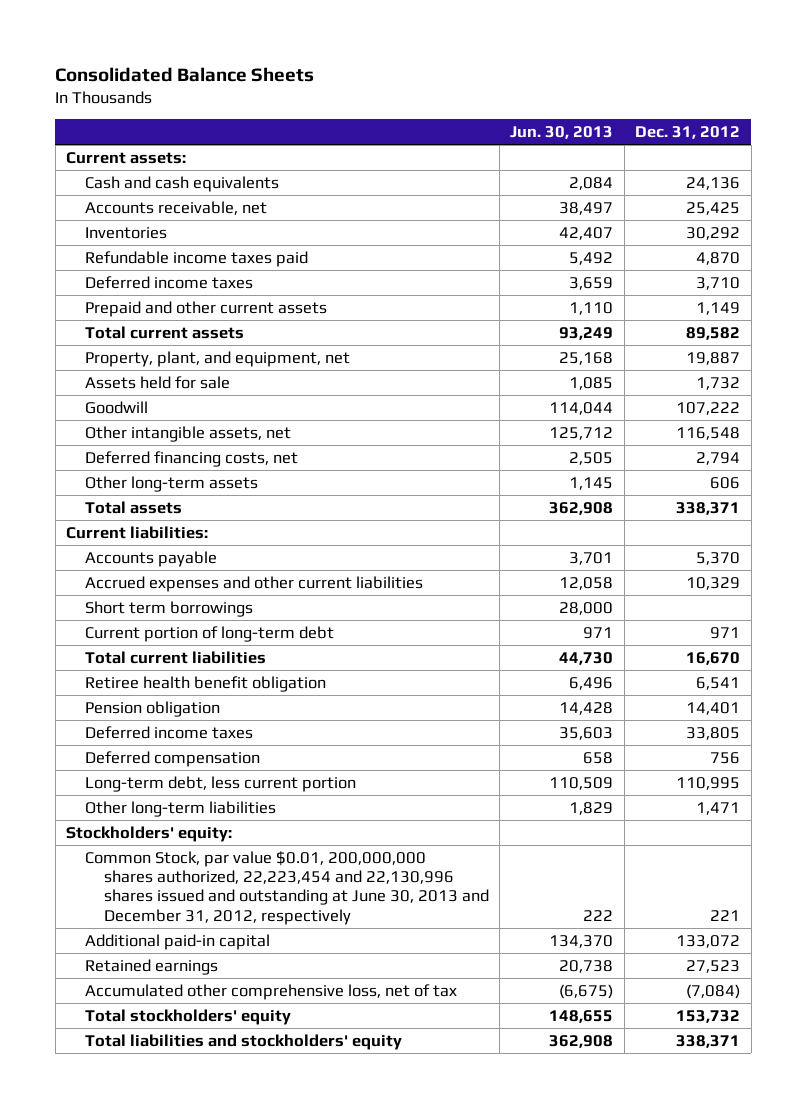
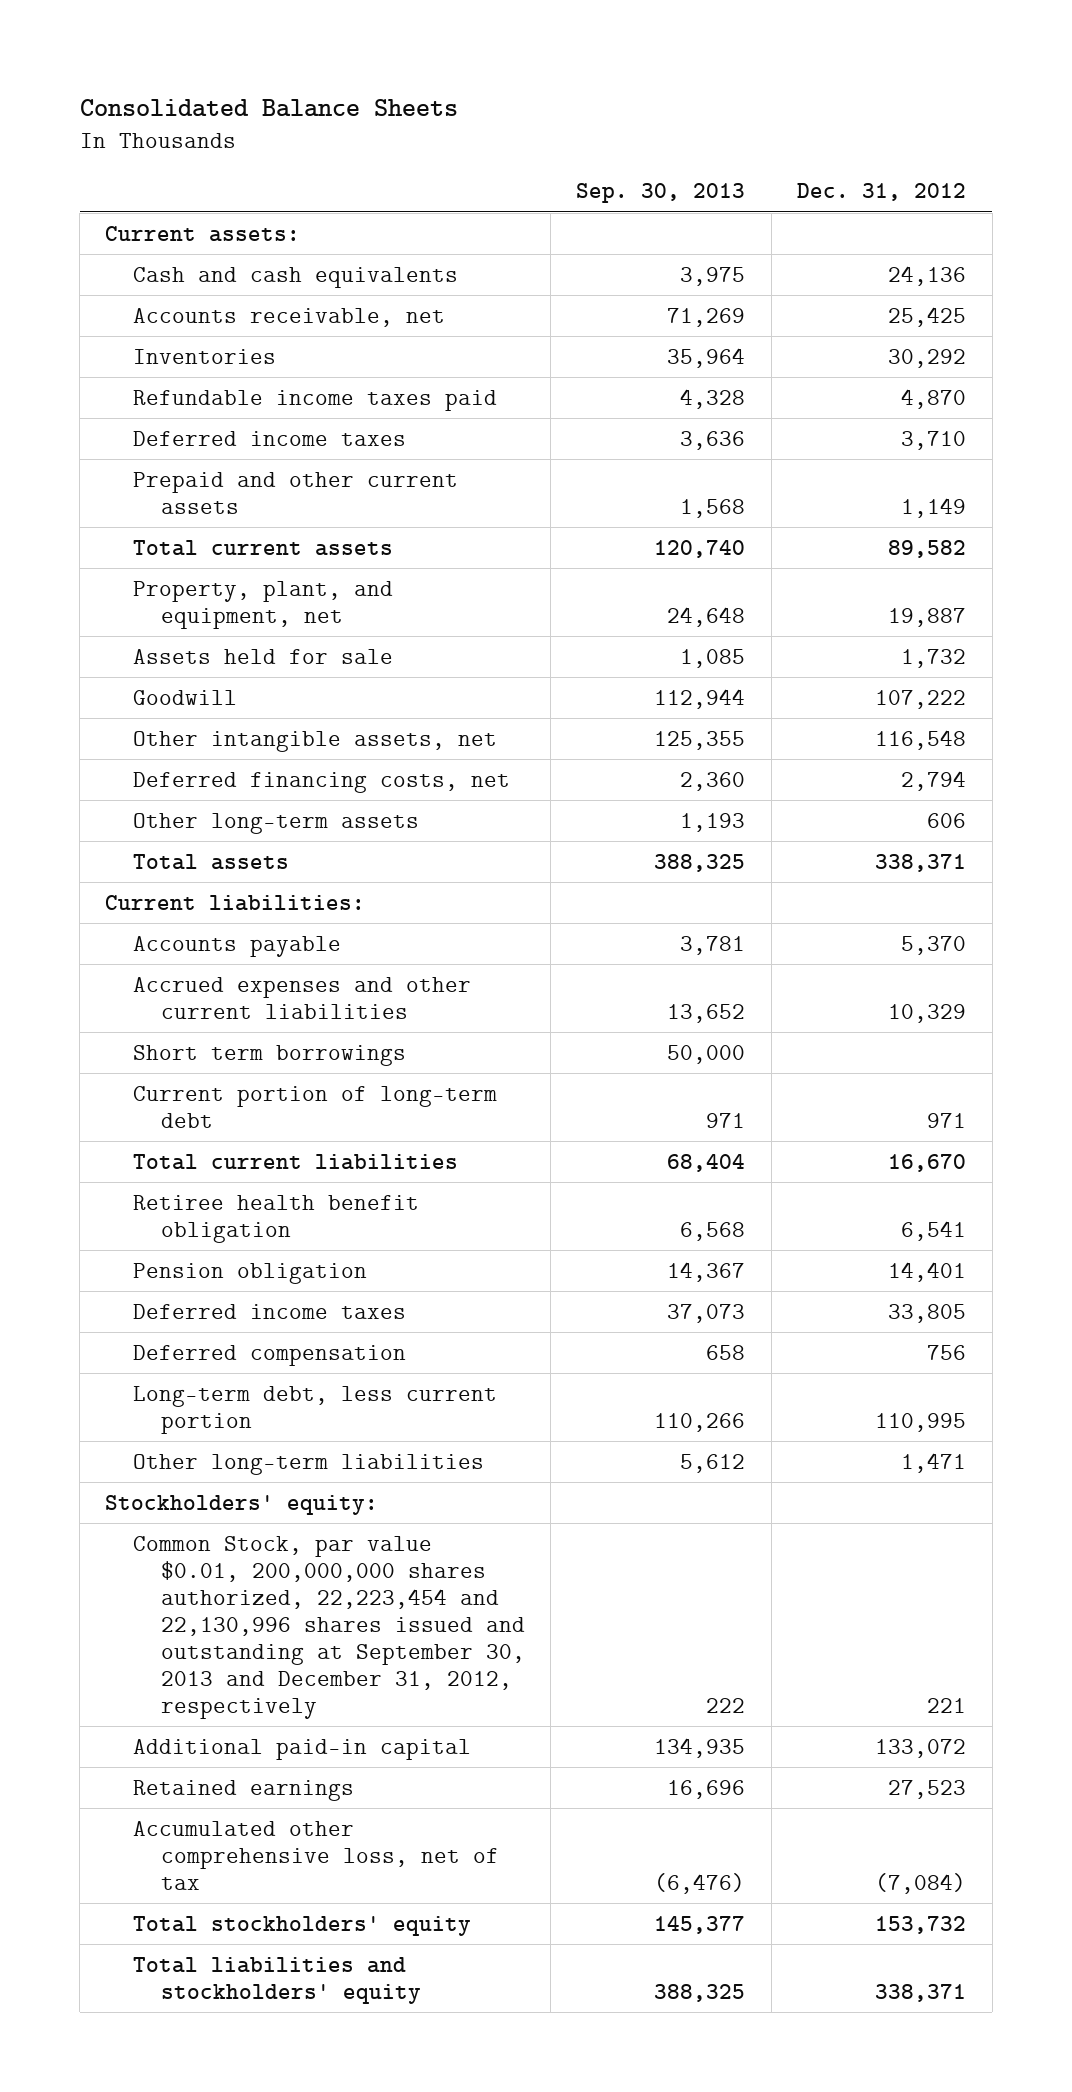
[510,126,614,140] Jun. 30, 2013 -> none
none -> [576,183,746,204] Sep. 30, 2013
[84,850,489,925] Common Stock, par value $0.01, 200,000,000 shares authorized, 22,223,454 and 22,130,996 shares issued and outstanding at June 30, 2013 and December 31, 2012, respectively -> [133,1535,525,1719] Common Stock, par value $0.01, 200,000,000 shares authorized, 22,223,454 and 22,130,996 shares issued and outstanding at September 30, 2013 and December 31, 2012, respectively

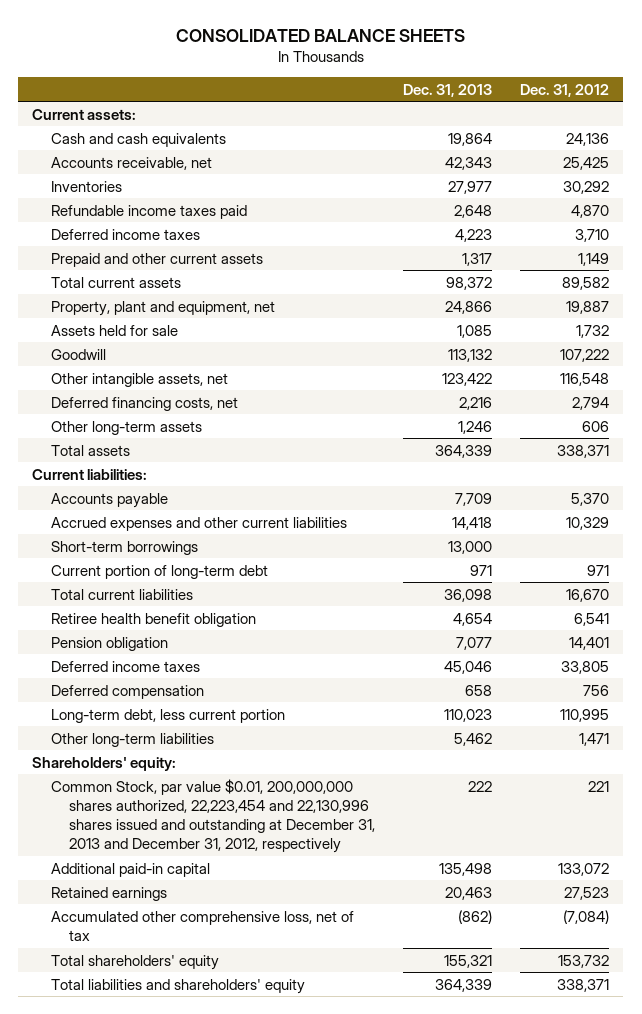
[79,98,458,117] Consolidated Balance Sheets -> [175,28,465,42] CONSOLIDATED BALANCE SHEETS
[576,183,746,204] Sep. 30, 2013 -> none
none -> [403,83,493,97] Dec. 31, 2013
[133,580,394,629] Property, plant, and equipment, net -> [50,300,275,316] Property, plant and equipment, net
[133,1044,407,1066] Short term borrowings -> [50,540,198,555] Short-term borrowings
[105,1494,379,1515] Stockholders' equity: -> [32,756,177,771] Shareholders' equity:
[133,1535,525,1719] Common Stock, par value $0.01, 200,000,000 shares authorized, 22,223,454 and 22,130,996 shares issued and outstanding at September 30, 2013 and December 31, 2012, respectively -> [50,778,376,854] Common Stock, par value $0.01, 200,000,000 shares authorized, 22,223,454 and 22,130,996 shares issued and outstanding at December 31, 2013 and December 31, 2012, respectively
[133,1915,472,1936] Total stockholders' equity -> [50,954,219,970] Total shareholders' equity
[133,1956,421,2004] Total liabilities and stockholders' equity -> [50,978,305,994] Total liabilities and shareholders' equity

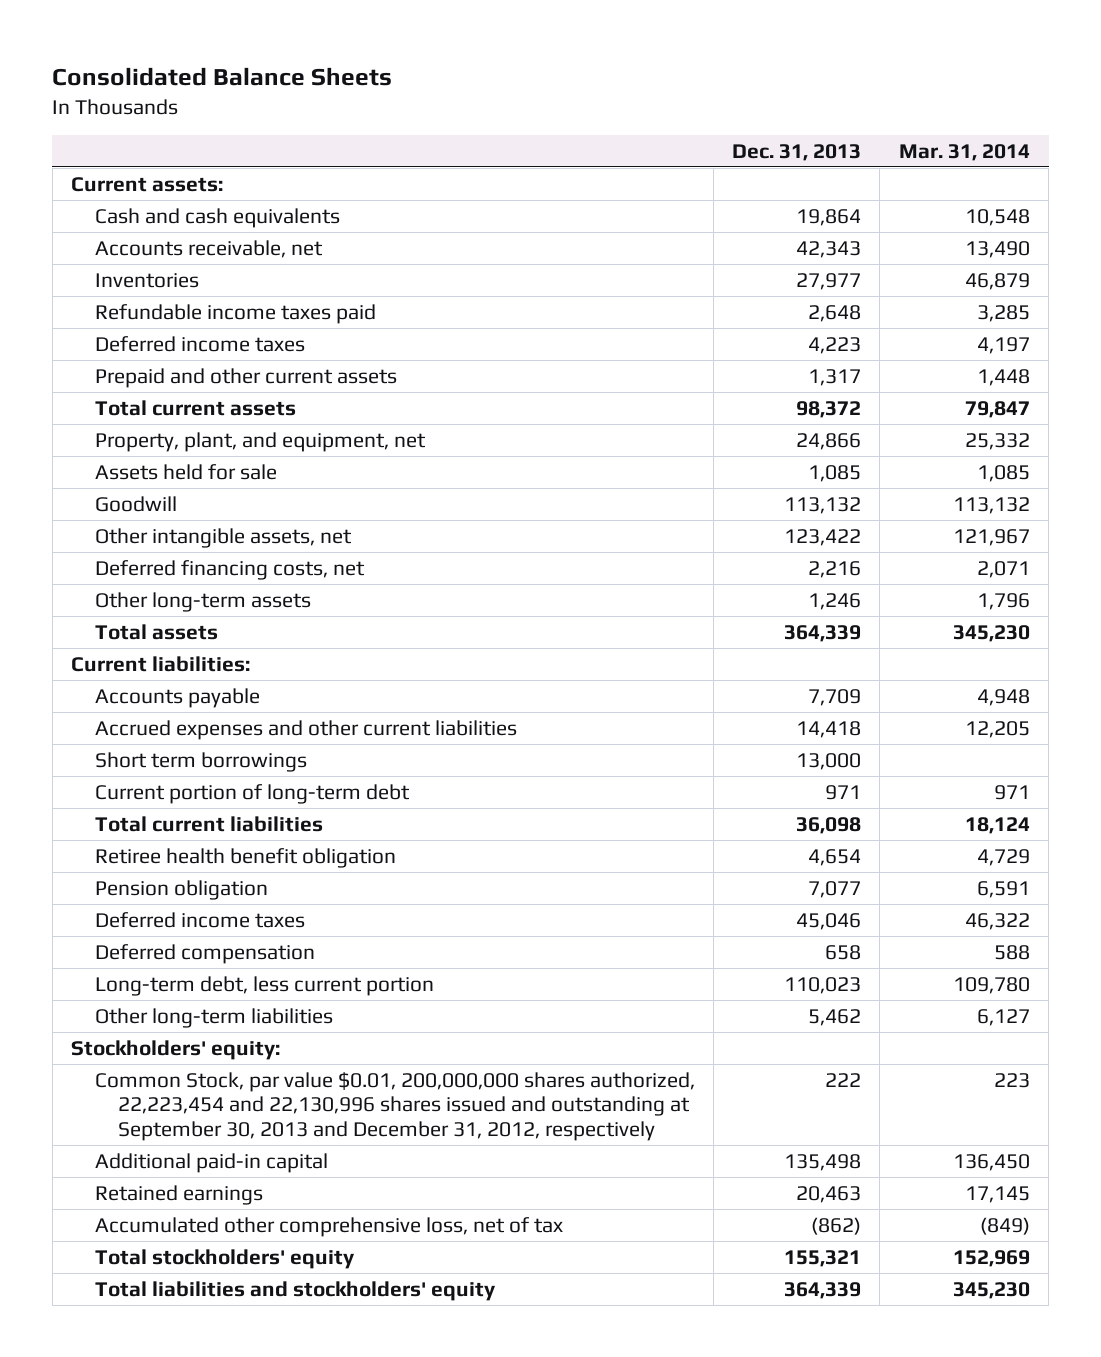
[175,28,465,42] CONSOLIDATED BALANCE SHEETS -> [52,67,393,87] Consolidated Balance Sheets
[520,83,610,97] Dec. 31, 2012 -> none
none -> [898,143,1030,161] Mar. 31, 2014
[50,300,275,316] Property, plant and equipment, net -> [94,431,426,452] Property, plant, and equipment, net
[50,540,198,555] Short-term borrowings -> [94,751,307,772] Short term borrowings
[32,756,177,771] Shareholders' equity: -> [71,1039,281,1060] Stockholders' equity:
[50,778,376,854] Common Stock, par value $0.01, 200,000,000 shares authorized, 22,223,454 and 22,130,996 shares issued and outstanding at December 31, 2013 and December 31, 2012, respectively -> [94,1071,695,1141] Common Stock, par value $0.01, 200,000,000 shares authorized, 22,223,454 and 22,130,996 shares issued and outstanding at September 30, 2013 and December 31, 2012, respectively
[50,954,219,970] Total shareholders' equity -> [94,1248,355,1269] Total stockholders' equity
[50,978,305,994] Total liabilities and shareholders' equity -> [94,1280,496,1301] Total liabilities and stockholders' equity

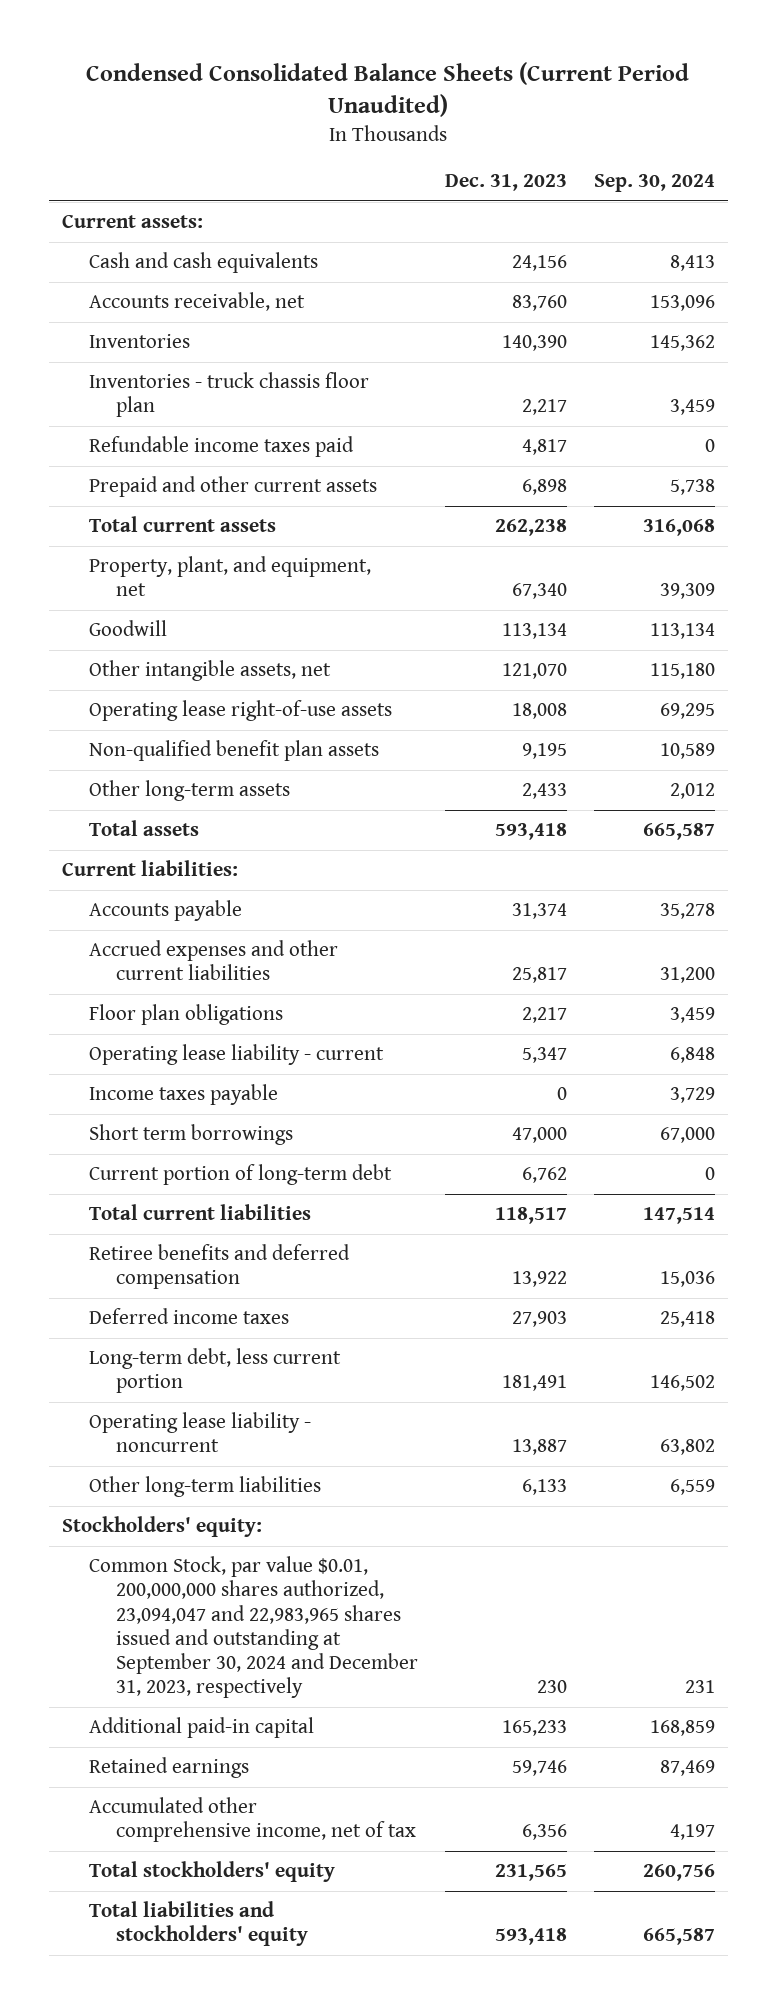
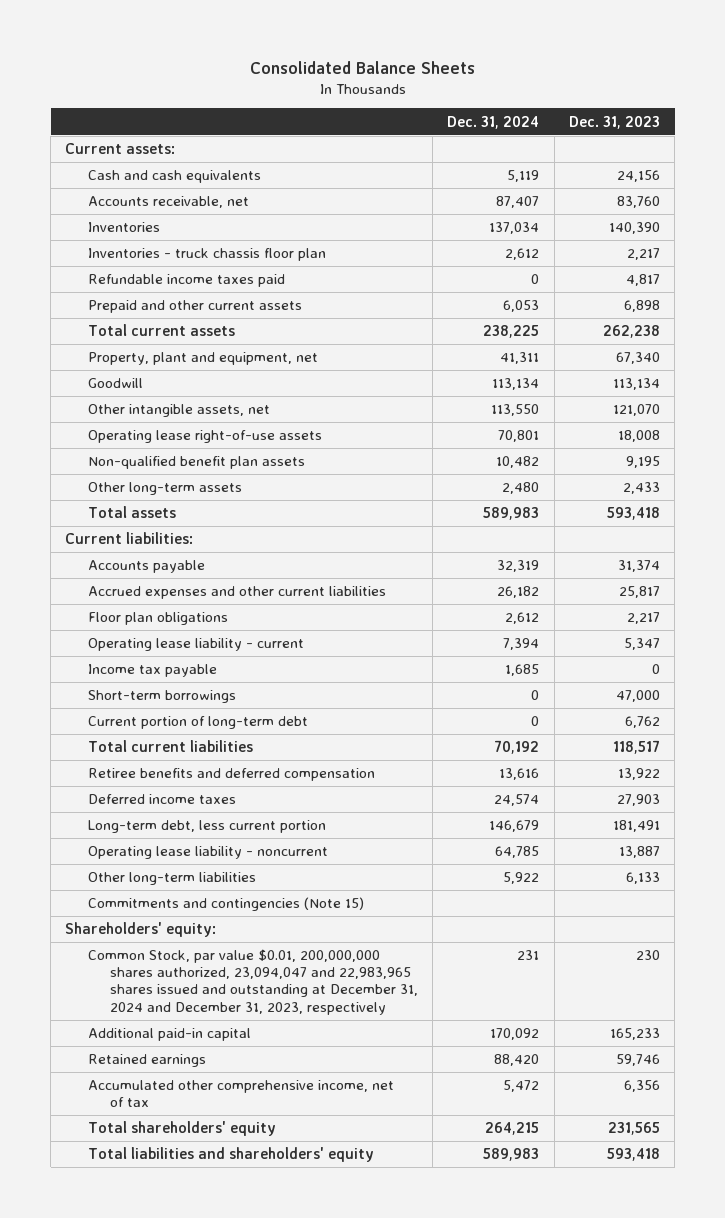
[86,61,690,117] Condensed Consolidated Balance Sheets (Current Period Unaudited) -> [249,60,475,74] Consolidated Balance Sheets
[593,174,715,193] Sep. 30, 2024 -> none
none -> [447,115,540,129] Dec. 31, 2024
[89,556,372,597] Property, plant, and equipment, net -> [87,352,318,366] Property, plant and equipment, net
[89,1084,279,1106] Income taxes payable -> [87,664,217,678] Income tax payable
[89,1124,294,1146] Short term borrowings -> [87,690,236,704] Short-term borrowings
none -> [87,897,364,912] Commitments and contingencies (Note 15)
[61,1516,262,1538] Stockholders' equity: -> [65,922,217,938] Shareholders' equity:
[89,1556,419,1699] Common Stock, par value $0.01, 200,000,000 shares authorized, 23,094,047 and 22,983,965 shares issued and outstanding at September 30, 2024 and December 31, 2023, respectively -> [87,949,419,1015] Common Stock, par value $0.01, 200,000,000 shares authorized, 23,094,047 and 22,983,965 shares issued and outstanding at December 31, 2024 and December 31, 2023, respectively
[89,1861,336,1883] Total stockholders' equity -> [87,1121,276,1137] Total shareholders' equity
[89,1901,309,1947] Total liabilities and stockholders' equity -> [87,1147,374,1163] Total liabilities and shareholders' equity

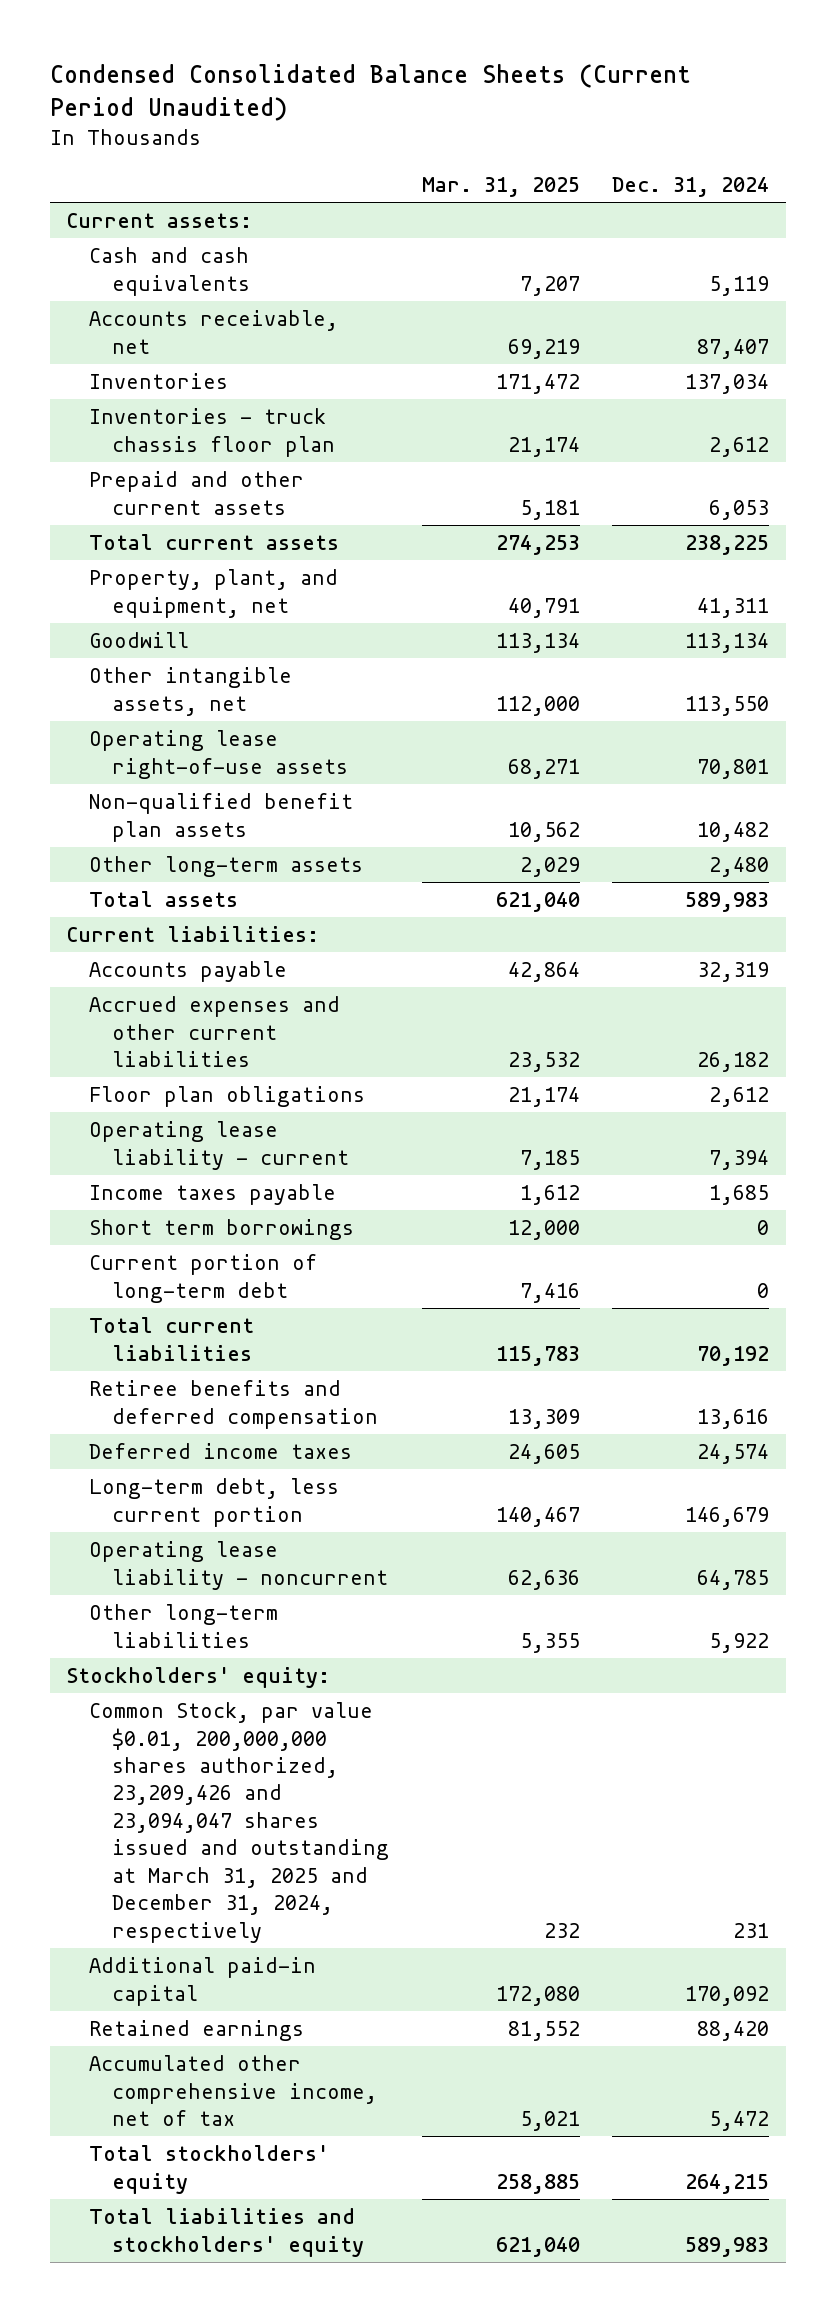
[249,60,475,74] Consolidated Balance Sheets -> [49,64,691,122] Condensed Consolidated Balance Sheets (Current Period Unaudited)
[568,115,660,129] Dec. 31, 2023 -> none
none -> [421,176,580,197] Mar. 31, 2025
[87,274,285,288] Refundable income taxes paid -> none
[87,352,318,366] Property, plant and equipment, net -> [89,569,339,618] Property, plant, and equipment, net
[87,664,217,678] Income tax payable -> [89,1184,337,1206] Income taxes payable
[87,690,236,704] Short-term borrowings -> [89,1219,355,1241] Short term borrowings
[87,897,364,912] Commitments and contingencies (Note 15) -> none
[65,922,217,938] Shareholders' equity: -> [66,1667,331,1689] Stockholders' equity:
[87,949,419,1015] Common Stock, par value $0.01, 200,000,000 shares authorized, 23,094,047 and 22,983,965 shares issued and outstanding at December 31, 2024 and December 31, 2023, respectively -> [89,1702,389,1943] Common Stock, par value $0.01, 200,000,000 shares authorized, 23,209,426 and 23,094,047 shares issued and outstanding at March 31, 2025 and December 31, 2024, respectively
[87,1121,276,1137] Total shareholders' equity -> [89,2145,330,2194] Total stockholders' equity
[87,1147,374,1163] Total liabilities and shareholders' equity -> [89,2208,364,2257] Total liabilities and stockholders' equity

